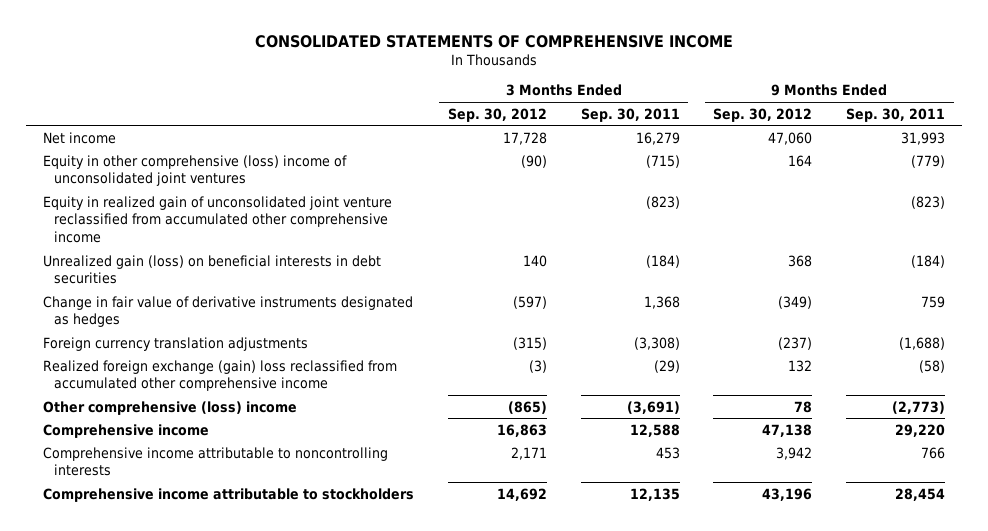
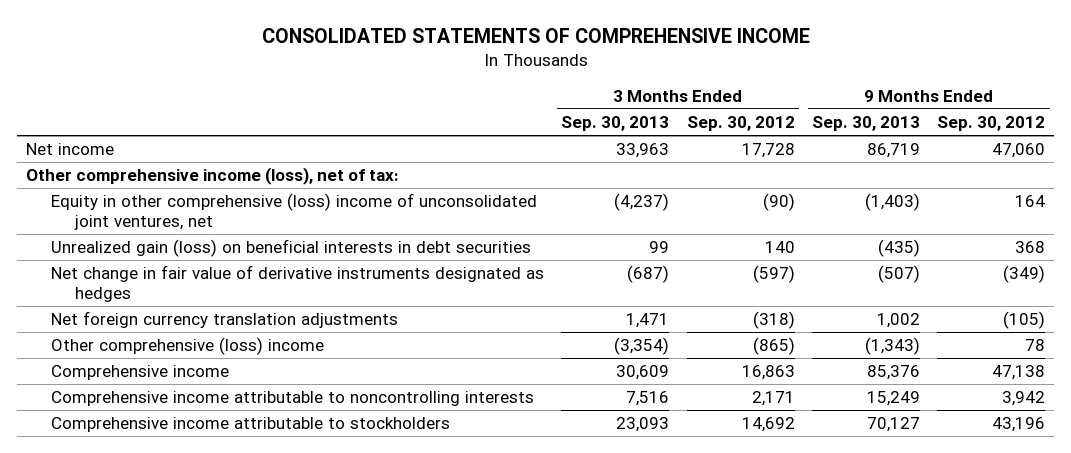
[580,107,680,122] Sep. 30, 2011 -> none
[846,107,946,122] Sep. 30, 2011 -> none
none -> [561,116,670,132] Sep. 30, 2013
none -> [811,116,920,132] Sep. 30, 2013
[42,195,392,243] Equity in realized gain of unconsolidated joint venture reclassified from accumulated other comprehensive income -> none
none -> [25,167,399,186] Other comprehensive income (loss), net of tax:
[42,154,347,187] Equity in other comprehensive (loss) income of unconsolidated joint ventures -> [50,193,537,230] Equity in other comprehensive (loss) income of unconsolidated joint ventures, net
[42,359,397,392] Realized foreign exchange (gain) loss reclassified from accumulated other comprehensive income -> none
[42,295,413,328] Change in fair value of derivative instruments designated as hedges -> [50,265,544,302] Net change in fair value of derivative instruments designated as hedges
[42,336,308,351] Foreign currency translation adjustments -> [50,311,398,329] Net foreign currency translation adjustments
[512,336,547,350] (315) -> [752,311,795,330] (318)
[778,336,813,350] (237) -> [1003,311,1046,330] (105)

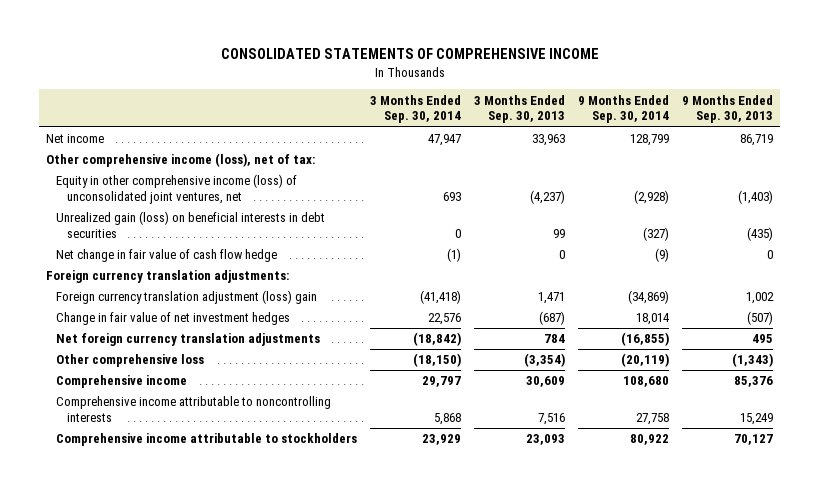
[686,116,795,132] Sep. 30, 2012 -> none
[937,116,1046,132] Sep. 30, 2012 -> none
none -> [370,94,462,124] 3 Months Ended Sep. 30, 2014
none -> [578,94,670,124] 9 Months Ended Sep. 30, 2014
[50,193,537,230] Equity in other comprehensive (loss) income of unconsolidated joint ventures, net -> [56,174,298,205] Equity in other comprehensive income (loss) of unconsolidated joint ventures, net
[50,265,544,302] Net change in fair value of derivative instruments designated as hedges -> [56,249,278,263] Net change in fair value of cash flow hedge
[627,265,670,284] (687) -> [559,250,566,260] 0
[877,265,920,284] (507) -> [767,250,774,260] 0
none -> [45,270,289,284] Foreign currency translation adjustments:
none -> [56,290,318,305] Foreign currency translation adjustment (loss) gain
none -> [56,312,291,326] Change in fair value of net investment hedges
[626,313,670,329] 1,471 -> [544,334,566,344] 784
[876,313,920,329] 1,002 -> [752,334,774,344] 495
[50,337,324,356] Other comprehensive (loss) income -> [56,354,205,368] Other comprehensive loss

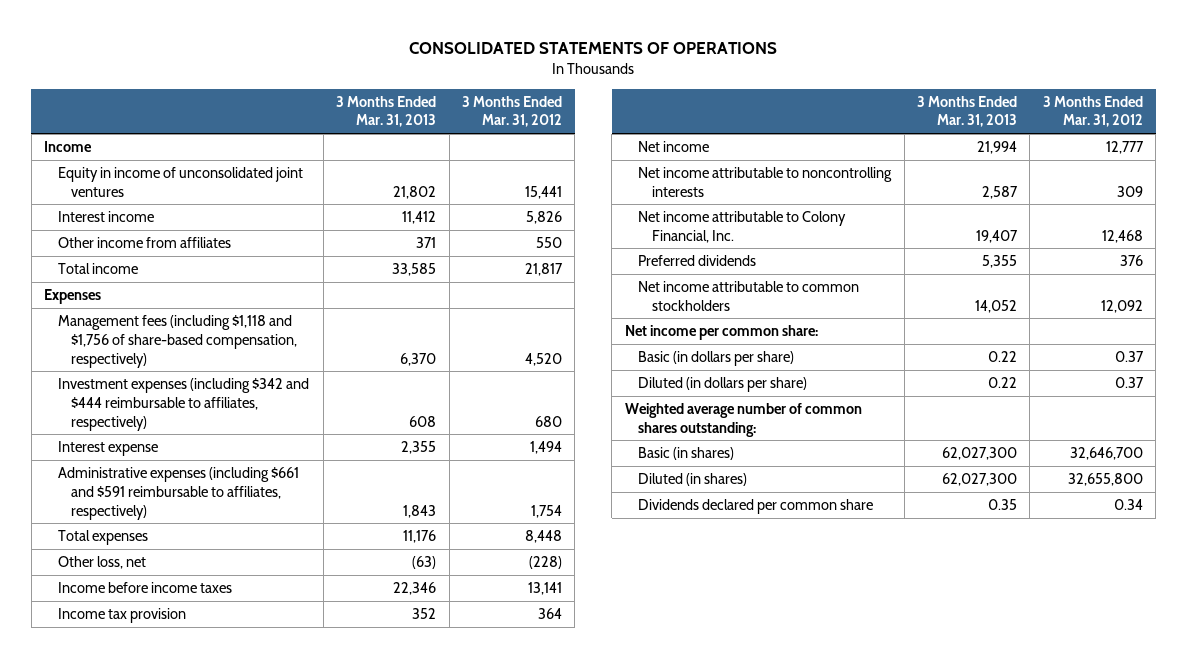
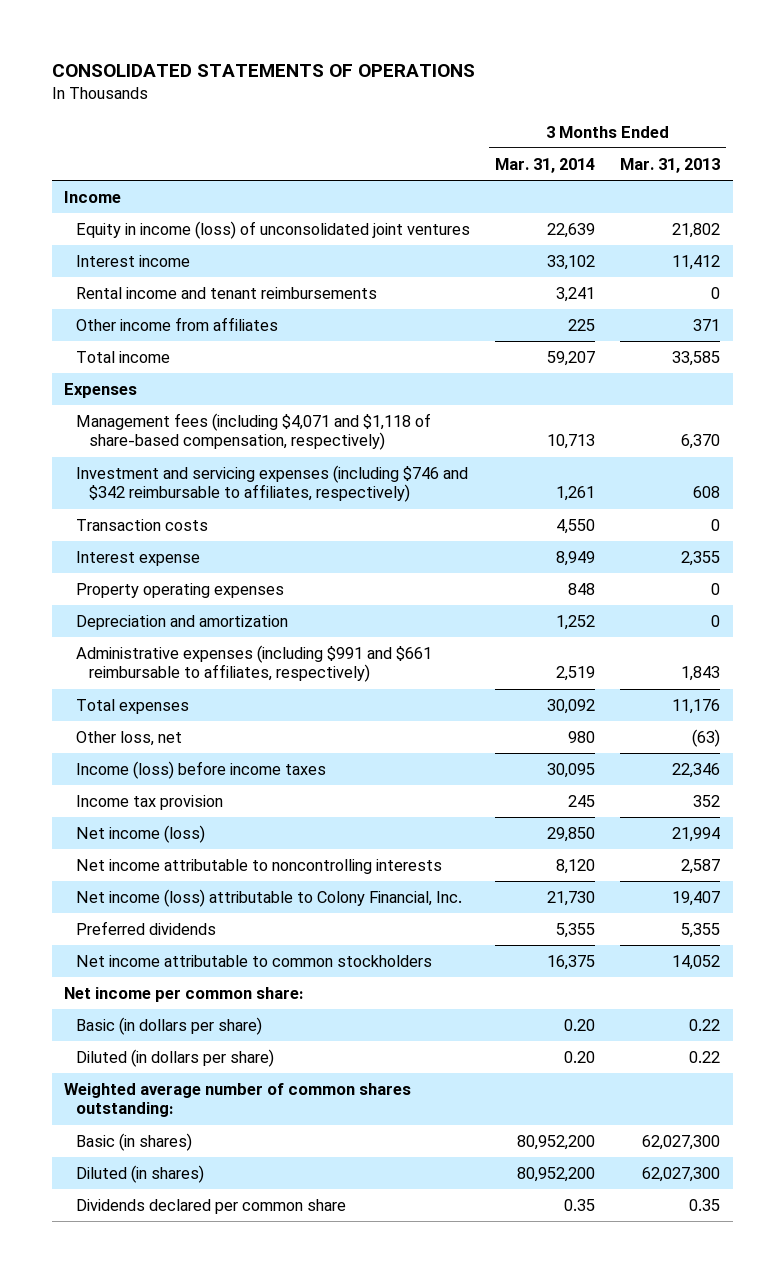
[462,95,563,128] 3 Months Ended Mar. 31, 2012 -> none
none -> [495,157,596,173] Mar. 31, 2014
[57,167,303,197] Equity in income of unconsolidated joint ventures -> [76,221,471,240] Equity in income (loss) of unconsolidated joint ventures
none -> [76,287,378,300] Rental income and tenant reimbursements
[57,315,298,368] Management fees (including $1,118 and $1,756 of share-based compensation, respectively) -> [76,413,432,451] Management fees (including $4,071 and $1,118 of share-based compensation, respectively)
[57,378,309,431] Investment expenses (including $342 and $444 reimbursable to affiliates, respectively) -> [76,465,469,503] Investment and servicing expenses (including $746 and $342 reimbursable to affiliates, respectively)
none -> [76,519,209,532] Transaction costs
none -> [76,583,285,599] Property operating expenses
none -> [76,615,289,631] Depreciation and amortization
[57,467,299,520] Administrative expenses (including $661 and $591 reimbursable to affiliates, respectively) -> [76,645,433,683] Administrative expenses (including $991 and $661 reimbursable to affiliates, respectively)
[57,582,232,594] Income before income taxes -> [76,761,327,780] Income (loss) before income taxes
[638,141,710,153] Net income -> [76,825,206,844] Net income (loss)
[638,211,847,243] Net income attributable to Colony Financial, Inc. -> [76,889,463,908] Net income (loss) attributable to Colony Financial, Inc.

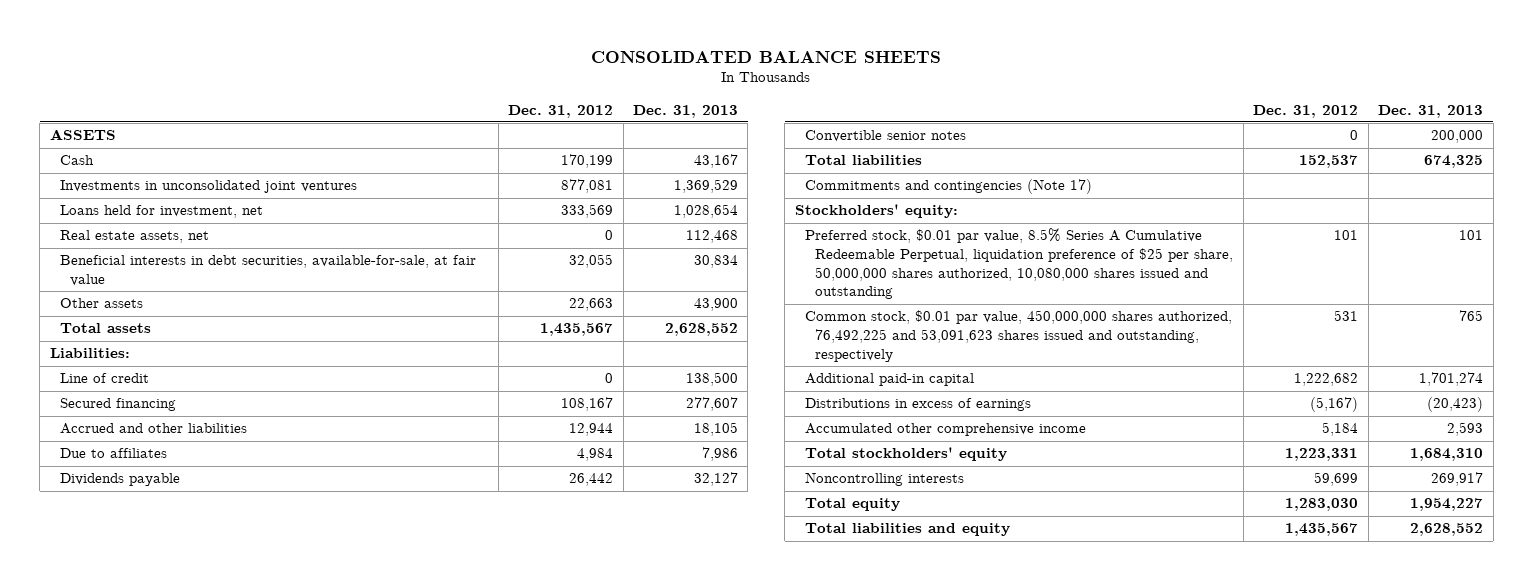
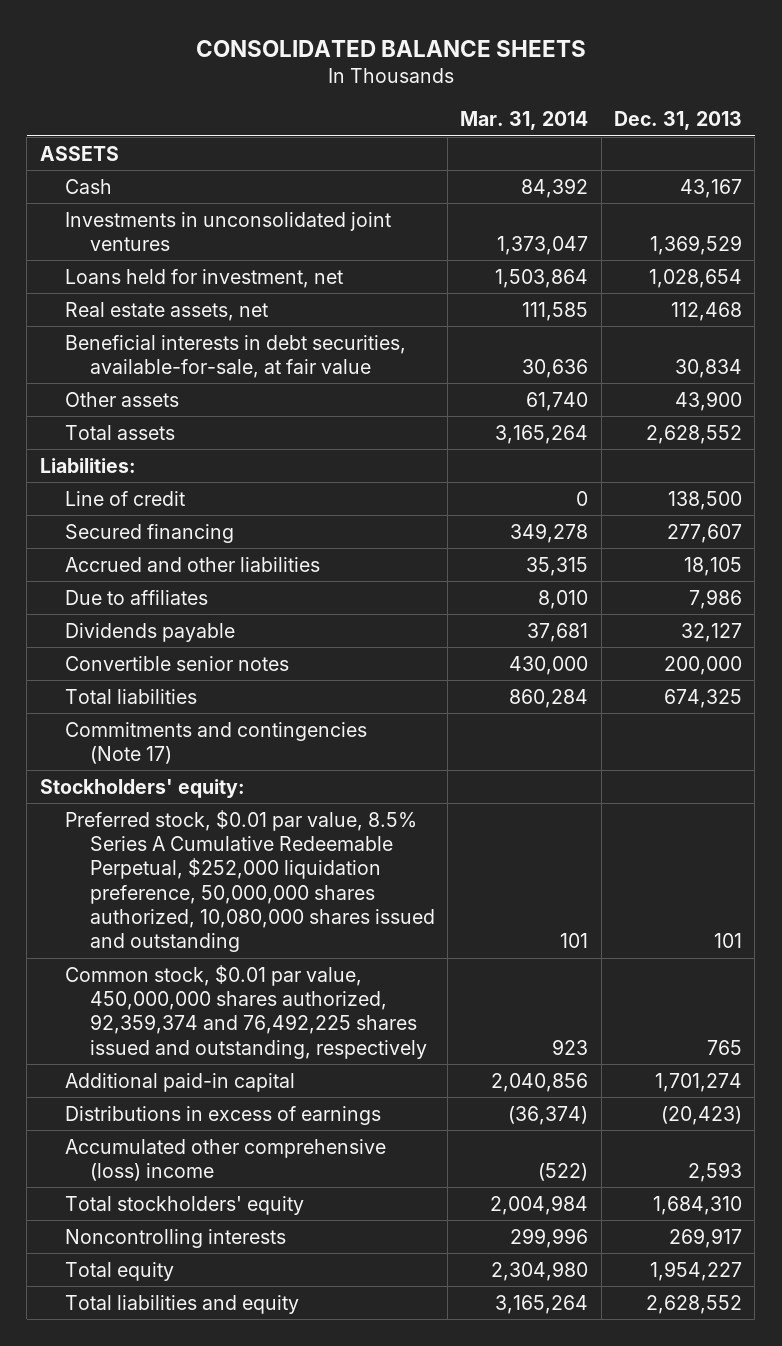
[508,104,614,118] Dec. 31, 2012 -> none
none -> [460,111,589,131] Mar. 31, 2014
[805,228,1234,300] Preferred stock, $0.01 par value, 8.5% Series A Cumulative Redeemable Perpetual, liquidation preference of $25 per share, 50,000,000 shares authorized, 10,080,000 shares issued and outstanding -> [64,809,435,953] Preferred stock, $0.01 par value, 8.5% Series A Cumulative Redeemable Perpetual, $252,000 liquidation preference, 50,000,000 shares authorized, 10,080,000 shares issued and outstanding
[805,310,1233,362] Common stock, $0.01 par value, 450,000,000 shares authorized, 76,492,225 and 53,091,623 shares issued and outstanding, respectively -> [64,964,427,1059] Common stock, $0.01 par value, 450,000,000 shares authorized, 92,359,374 and 76,492,225 shares issued and outstanding, respectively
[805,423,1087,437] Accumulated other comprehensive income -> [64,1138,386,1181] Accumulated other comprehensive (loss) income

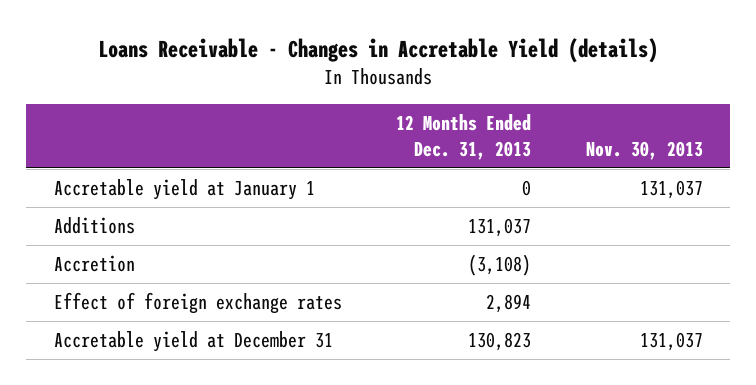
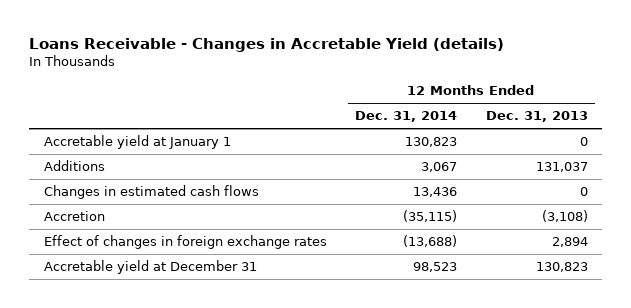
[585,140,703,160] Nov. 30, 2013 -> none
none -> [355,111,458,123] Dec. 31, 2014
none -> [43,185,259,200] Changes in estimated cash flows
[53,291,342,314] Effect of foreign exchange rates -> [43,235,327,250] Effect of changes in foreign exchange rates

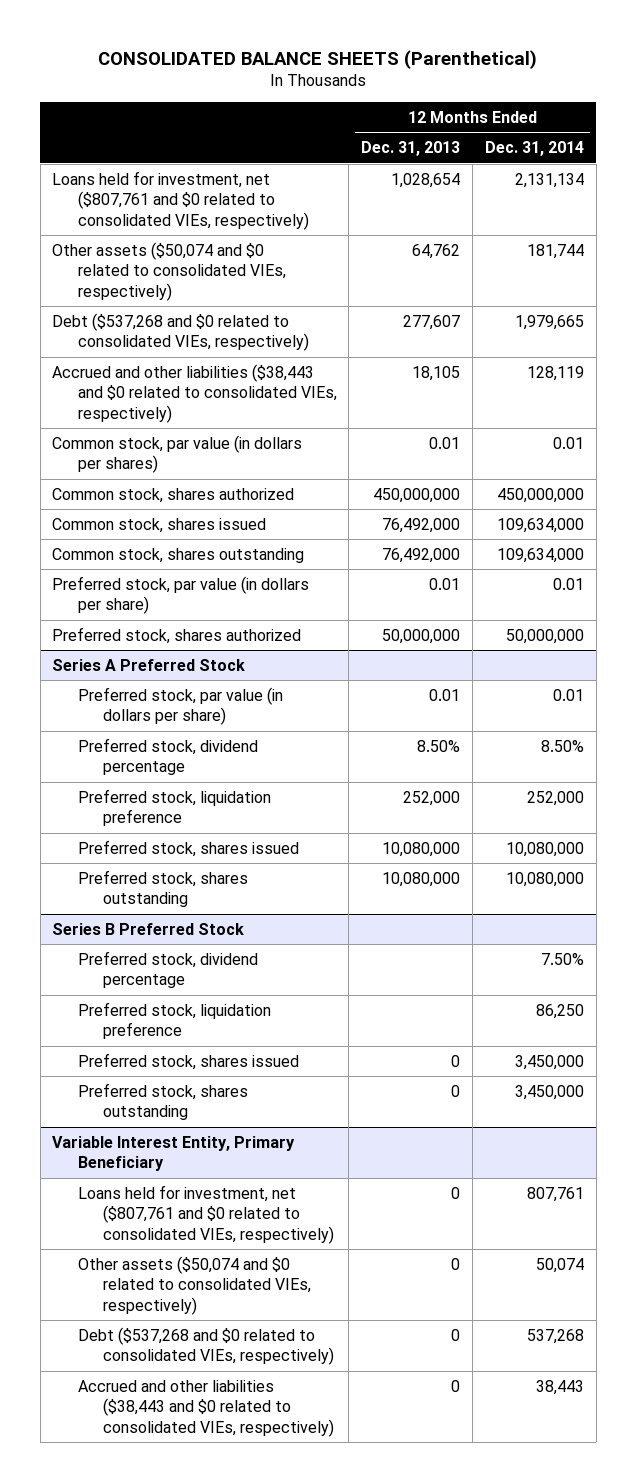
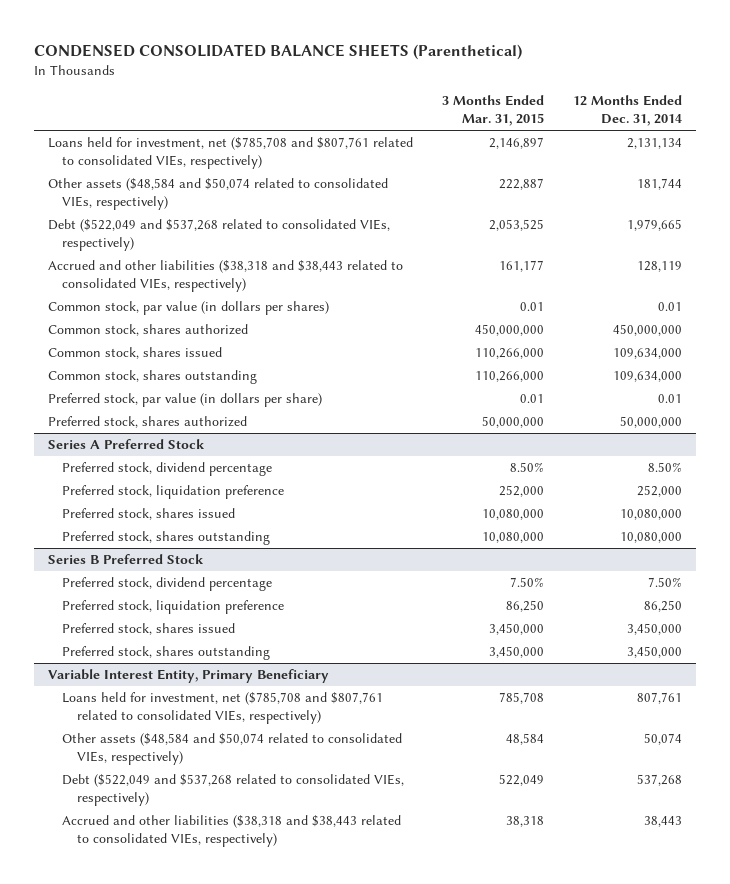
[98,49,538,69] CONSOLIDATED BALANCE SHEETS (Parenthetical) -> [33,43,522,60] CONDENSED CONSOLIDATED BALANCE SHEETS (Parenthetical)
[361,141,461,157] Dec. 31, 2013 -> none
none -> [441,94,544,127] 3 Months Ended Mar. 31, 2015
[52,170,309,230] Loans held for investment, net ($807,761 and $0 related to consolidated VIEs, respectively) -> [48,137,414,170] Loans held for investment, net ($785,708 and $807,761 related to consolidated VIEs, respectively)
[52,241,286,301] Other assets ($50,074 and $0 related to consolidated VIEs, respectively) -> [48,178,389,211] Other assets ($48,584 and $50,074 related to consolidated VIEs, respectively)
[52,312,309,352] Debt ($537,268 and $0 related to consolidated VIEs, respectively) -> [48,219,391,252] Debt ($522,049 and $537,268 related to consolidated VIEs, respectively)
[52,363,337,423] Accrued and other liabilities ($38,443 and $0 related to consolidated VIEs, respectively) -> [48,260,404,293] Accrued and other liabilities ($38,318 and $38,443 related to consolidated VIEs, respectively)
[77,686,283,726] Preferred stock, par value (in dollars per share) -> none
[77,1184,334,1244] Loans held for investment, net ($807,761 and $0 related to consolidated VIEs, respectively) -> [62,692,384,725] Loans held for investment, net ($785,708 and $807,761 related to consolidated VIEs, respectively)
[77,1255,311,1315] Other assets ($50,074 and $0 related to consolidated VIEs, respectively) -> [62,733,403,766] Other assets ($48,584 and $50,074 related to consolidated VIEs, respectively)
[77,1326,334,1366] Debt ($537,268 and $0 related to consolidated VIEs, respectively) -> [62,774,405,807] Debt ($522,049 and $537,268 related to consolidated VIEs, respectively)
[77,1379,334,1437] Accrued and other liabilities ($38,443 and $0 related to consolidated VIEs, respectively) -> [62,815,402,848] Accrued and other liabilities ($38,318 and $38,443 related to consolidated VIEs, respectively)

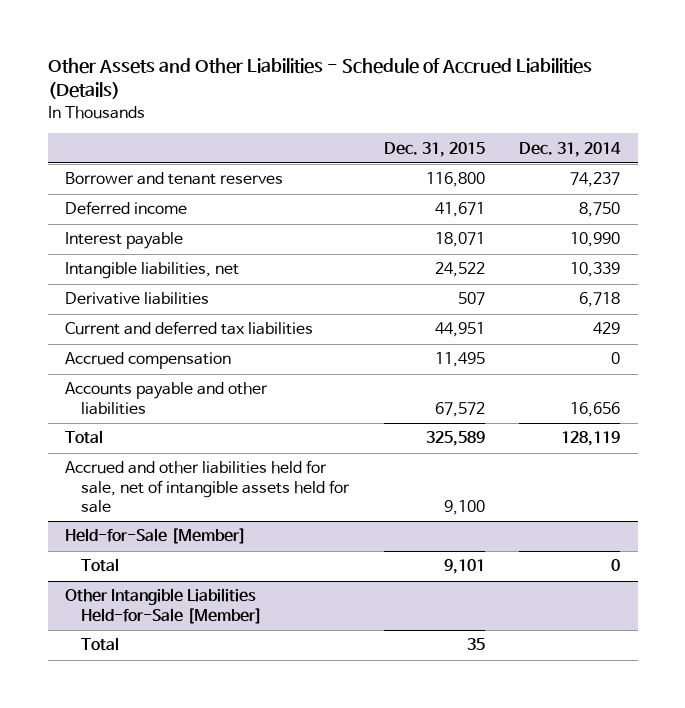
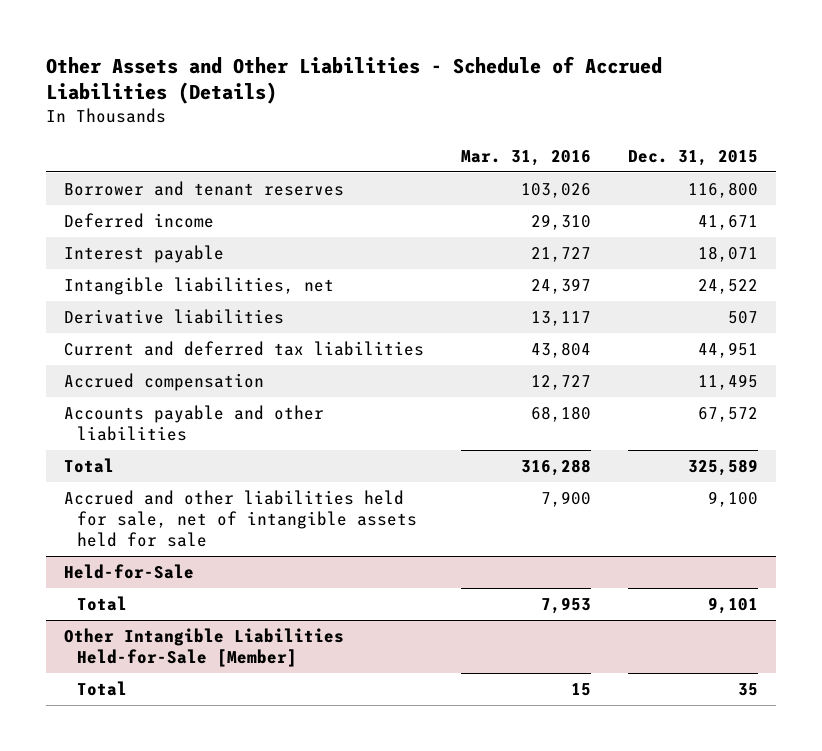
[519,141,622,157] Dec. 31, 2014 -> none
none -> [460,149,591,166] Mar. 31, 2016
[64,528,246,545] Held-for-Sale [Member] -> [64,564,195,580] Held-for-Sale

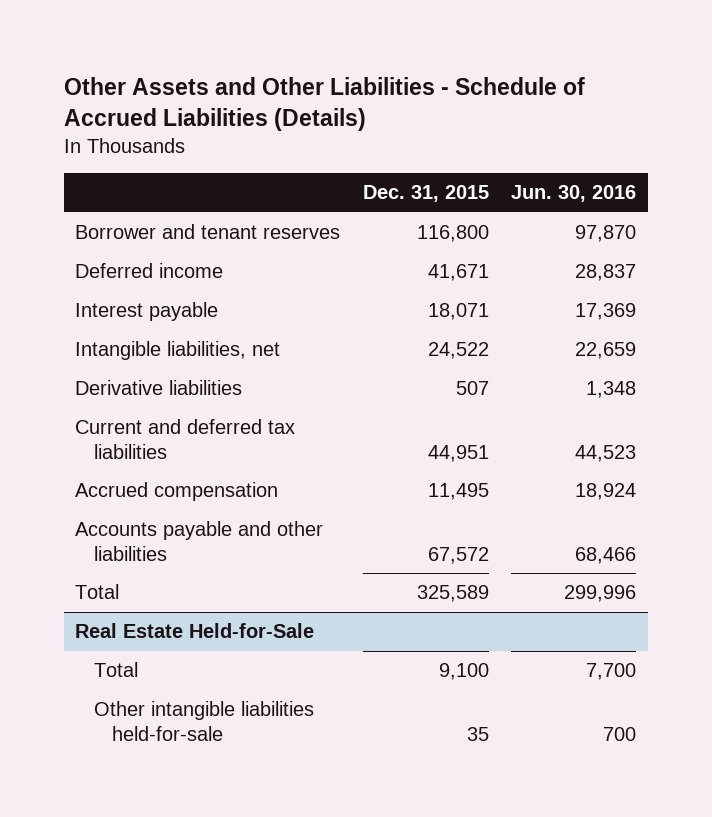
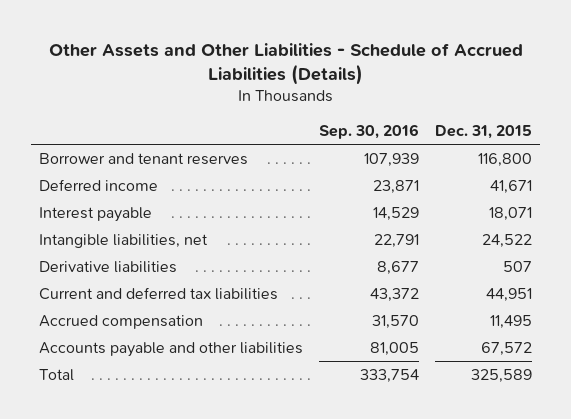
[511,185,637,203] Jun. 30, 2016 -> none
none -> [319,124,420,140] Sep. 30, 2016
[75,623,315,639] Real Estate Held-for-Sale -> none
[93,662,138,678] Total -> none
[93,701,314,741] Other intangible liabilities held-for-sale -> none

